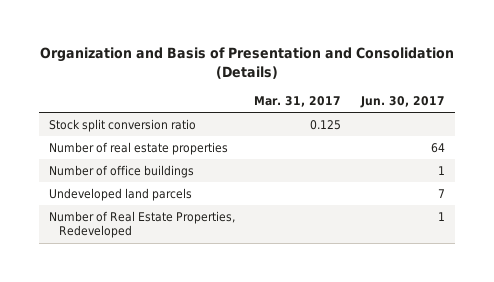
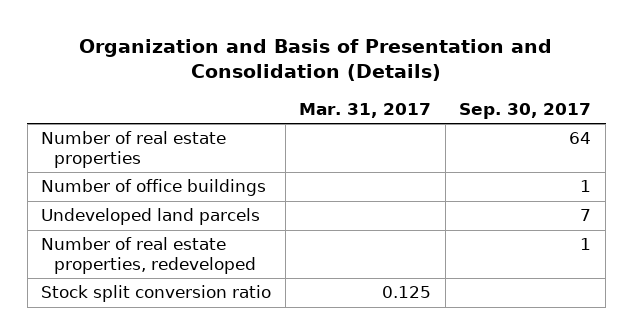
[359,95,445,108] Jun. 30, 2017 -> none
none -> [459,102,592,119] Sep. 30, 2017
[48,211,235,239] Number of Real Estate Properties, Redeveloped -> [41,237,257,274] Number of real estate properties, redeveloped
[48,119,196,133] Stock split conversion ratio -> [41,285,272,303] Stock split conversion ratio

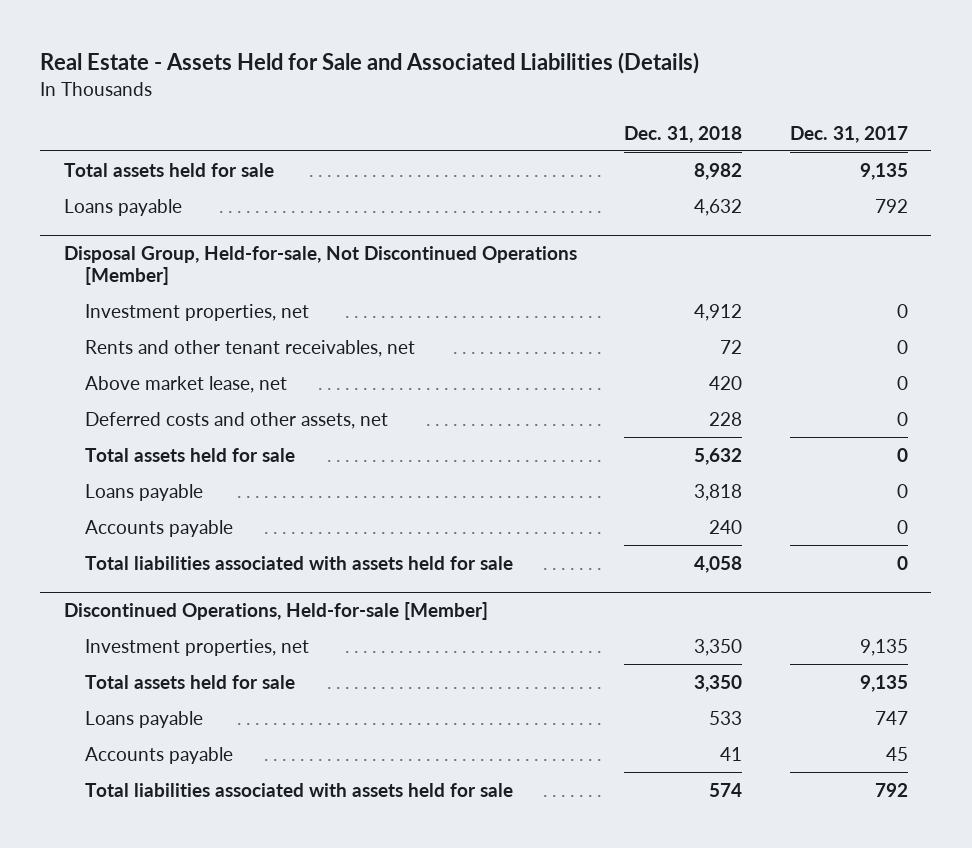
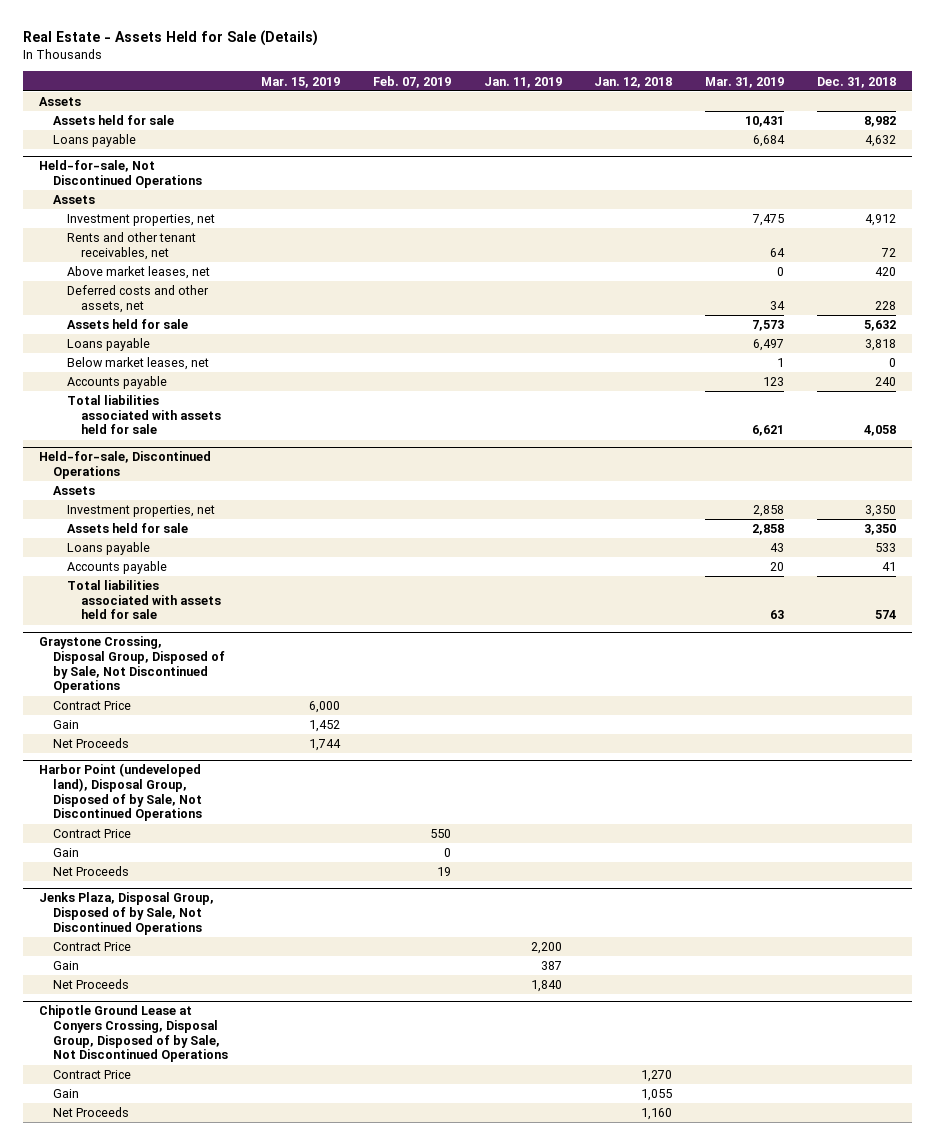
[40,51,700,74] Real Estate - Assets Held for Sale and Associated Liabilities (Details) -> [23,30,319,47] Real Estate - Assets Held for Sale (Details)
[789,125,908,143] Dec. 31, 2017 -> none
none -> [261,76,341,88] Mar. 15, 2019
none -> [372,75,451,88] Feb. 07, 2019
none -> [483,76,562,88] Jan. 11, 2019
none -> [594,76,673,88] Jan. 12, 2018
none -> [705,76,785,88] Mar. 31, 2019
none -> [39,97,82,107] Assets
[63,162,274,177] Total assets held for sale -> [53,115,175,126] Assets held for sale
[63,246,577,286] Disposal Group, Held-for-sale, Not Discontinued Operations [Member] -> [39,160,203,189] Held-for-sale, Not Discontinued Operations
none -> [53,195,96,205] Assets
[85,375,288,393] Above market lease, net -> [67,266,211,280] Above market leases, net
[85,447,296,462] Total assets held for sale -> [67,319,189,330] Assets held for sale
none -> [67,357,210,371] Below market leases, net
[63,602,488,621] Discontinued Operations, Held-for-sale [Member] -> [39,451,212,480] Held-for-sale, Discontinued Operations
none -> [53,486,96,496] Assets
[85,674,296,689] Total assets held for sale -> [67,523,189,534] Assets held for sale
none -> [39,636,226,694] Graystone Crossing, Disposal Group, Disposed of by Sale, Not Discontinued Operations
none -> [53,701,132,711] Contract Price
none -> [53,720,80,730] Gain
none -> [53,738,130,749] Net Proceeds
none -> [39,763,203,822] Harbor Point (undeveloped land), Disposal Group, Disposed of by Sale, Not Discontinued Operations
none -> [53,829,132,839] Contract Price
none -> [53,848,80,858] Gain
none -> [53,866,130,877] Net Proceeds
none -> [39,892,215,935] Jenks Plaza, Disposal Group, Disposed of by Sale, Not Discontinued Operations
none -> [53,942,132,952] Contract Price
none -> [53,961,80,971] Gain
none -> [53,979,130,990] Net Proceeds
none -> [39,1005,229,1063] Chipotle Ground Lease at Conyers Crossing, Disposal Group, Disposed of by Sale, Not Discontinued Operations
none -> [53,1070,132,1080] Contract Price
none -> [53,1089,80,1099] Gain
none -> [53,1107,130,1118] Net Proceeds

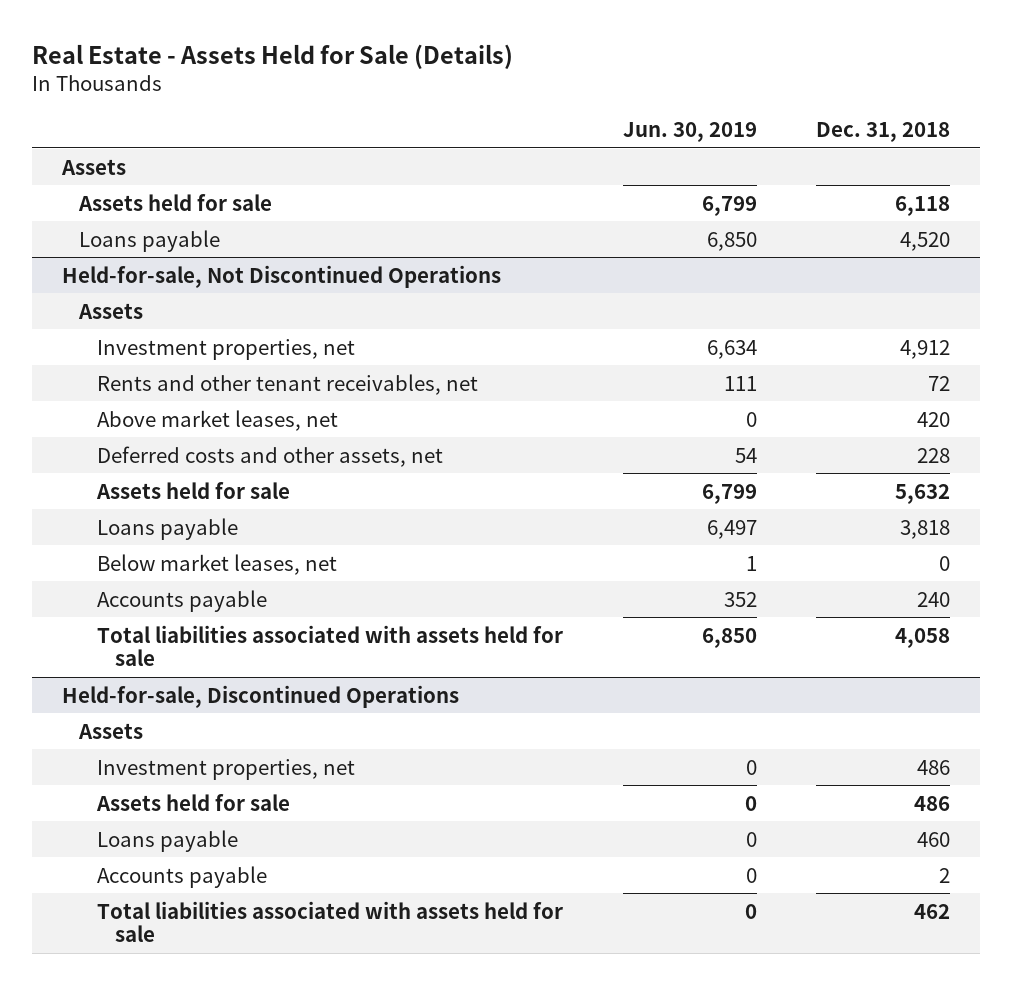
[261,76,341,88] Mar. 15, 2019 -> none
[372,75,451,88] Feb. 07, 2019 -> none
[483,76,562,88] Jan. 11, 2019 -> none
[594,76,673,88] Jan. 12, 2018 -> none
[705,76,785,88] Mar. 31, 2019 -> none
none -> [622,122,757,143] Jun. 30, 2019
[863,116,896,128] 8,982 -> [895,195,951,216] 6,118
[864,135,896,148] 4,632 -> [900,231,951,251] 4,520
[39,636,226,694] Graystone Crossing, Disposal Group, Disposed of by Sale, Not Discontinued Operations -> none
[53,701,132,711] Contract Price -> none
[53,720,80,730] Gain -> none
[53,738,130,749] Net Proceeds -> none
[39,763,203,822] Harbor Point (undeveloped land), Disposal Group, Disposed of by Sale, Not Discontinued Operations -> none
[53,829,132,839] Contract Price -> none
[53,848,80,858] Gain -> none
[53,866,130,877] Net Proceeds -> none
[39,892,215,935] Jenks Plaza, Disposal Group, Disposed of by Sale, Not Discontinued Operations -> none
[53,942,132,952] Contract Price -> none
[53,961,80,971] Gain -> none
[53,979,130,990] Net Proceeds -> none
[39,1005,229,1063] Chipotle Ground Lease at Conyers Crossing, Disposal Group, Disposed of by Sale, Not Discontinued Operations -> none
[53,1070,132,1080] Contract Price -> none
[53,1089,80,1099] Gain -> none
[53,1107,130,1118] Net Proceeds -> none
[864,505,896,518] 3,350 -> [917,759,951,775] 486
[863,524,896,536] 3,350 -> [914,795,951,811] 486
[874,543,896,553] 533 -> [917,831,951,847] 460
[881,562,896,572] 41 -> [939,867,951,883] 2
[874,610,896,620] 574 -> [914,903,951,919] 462

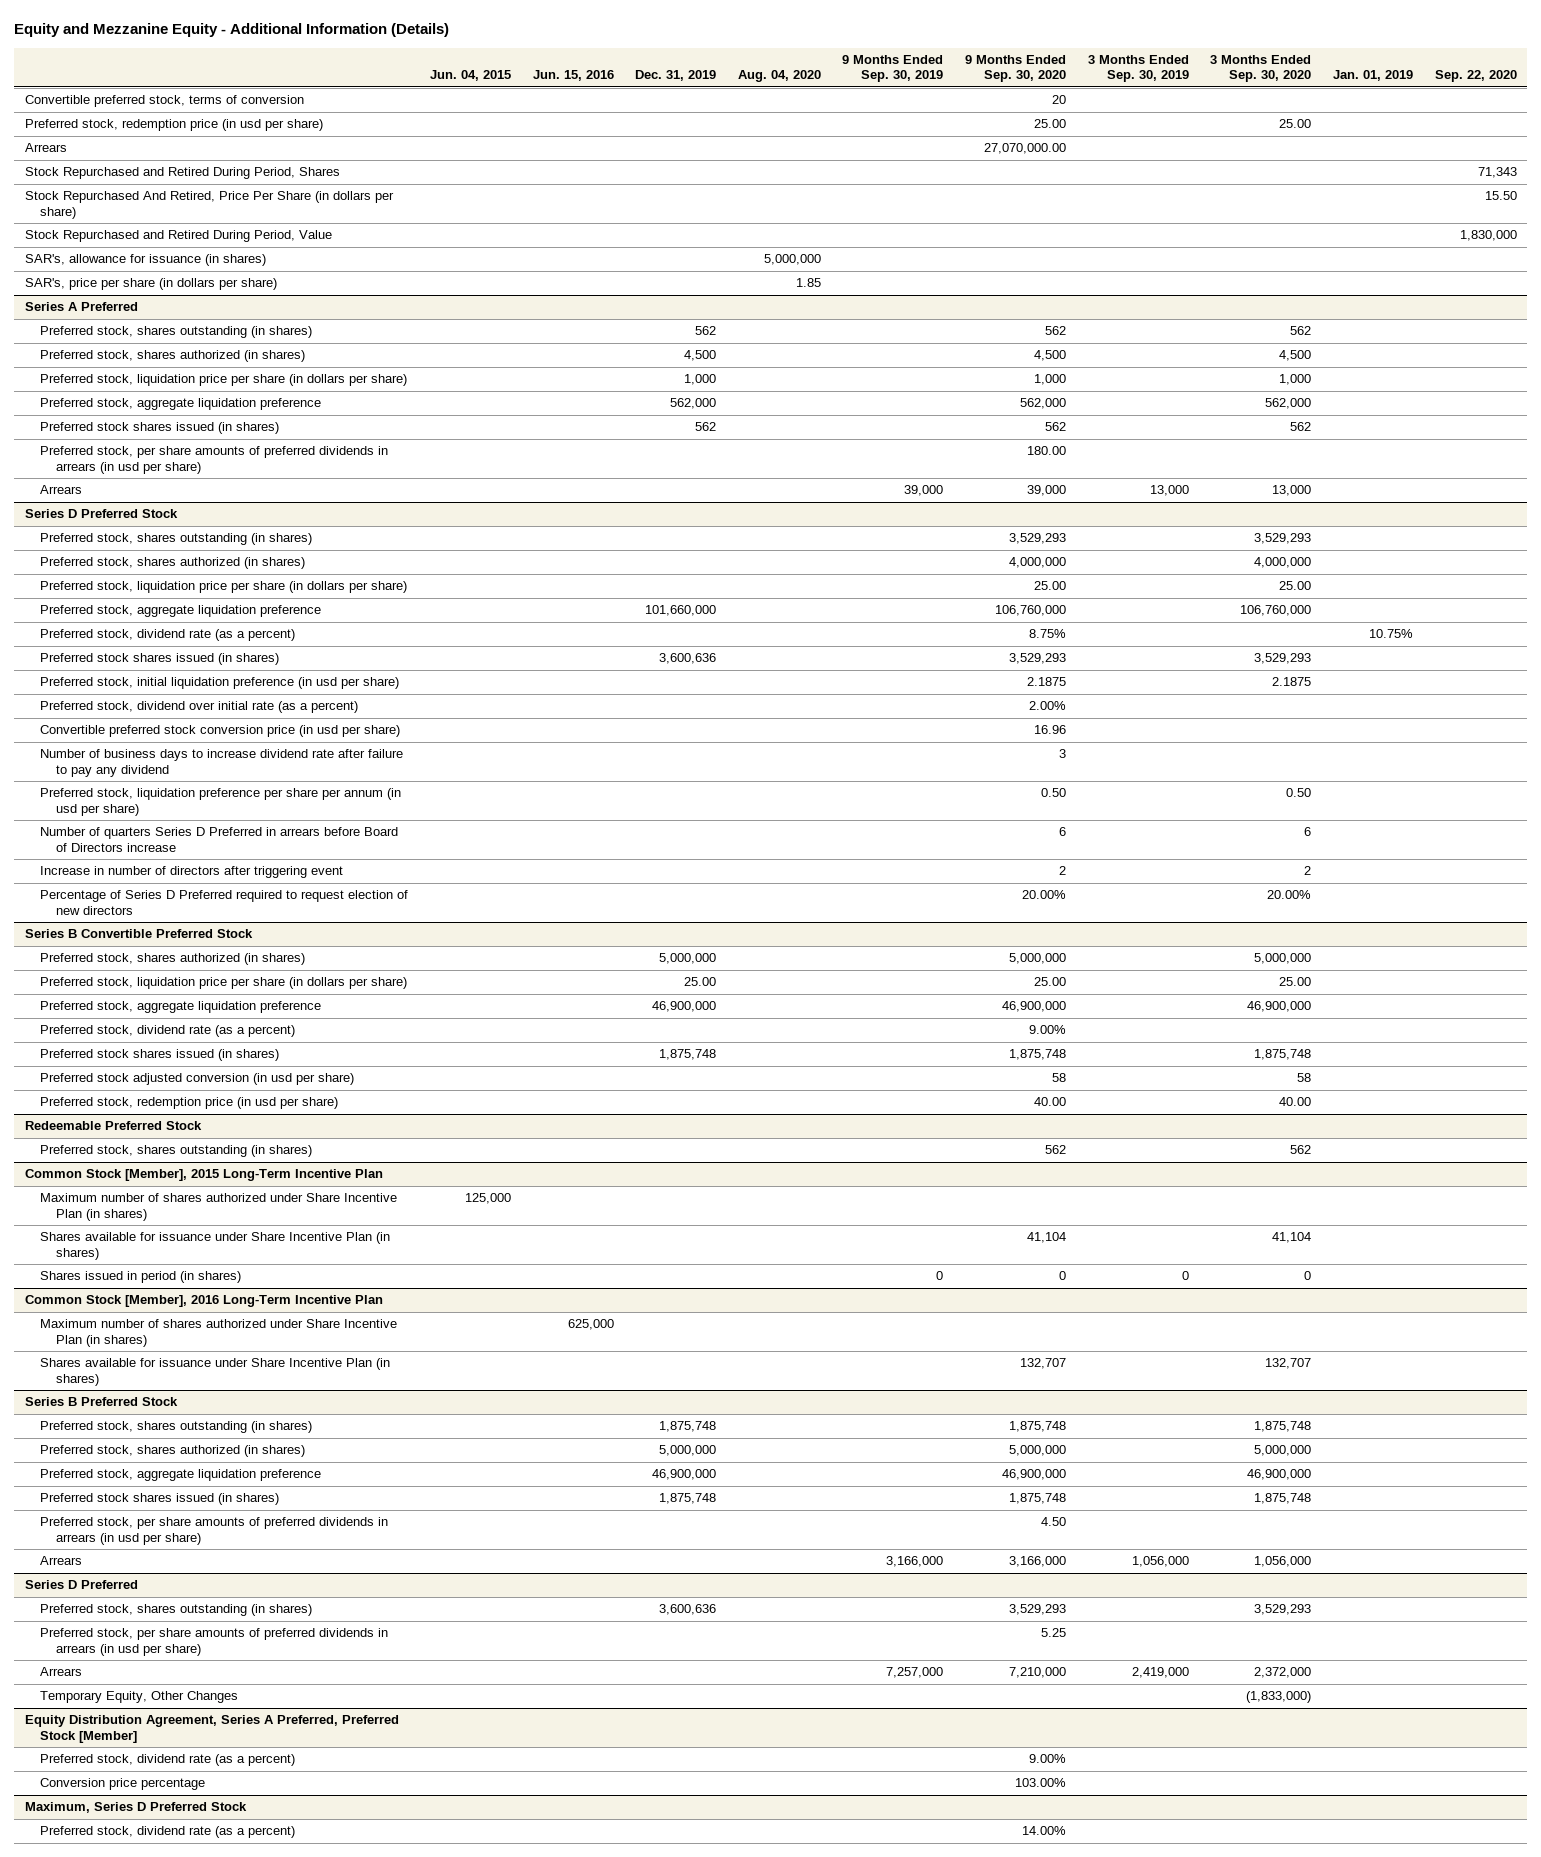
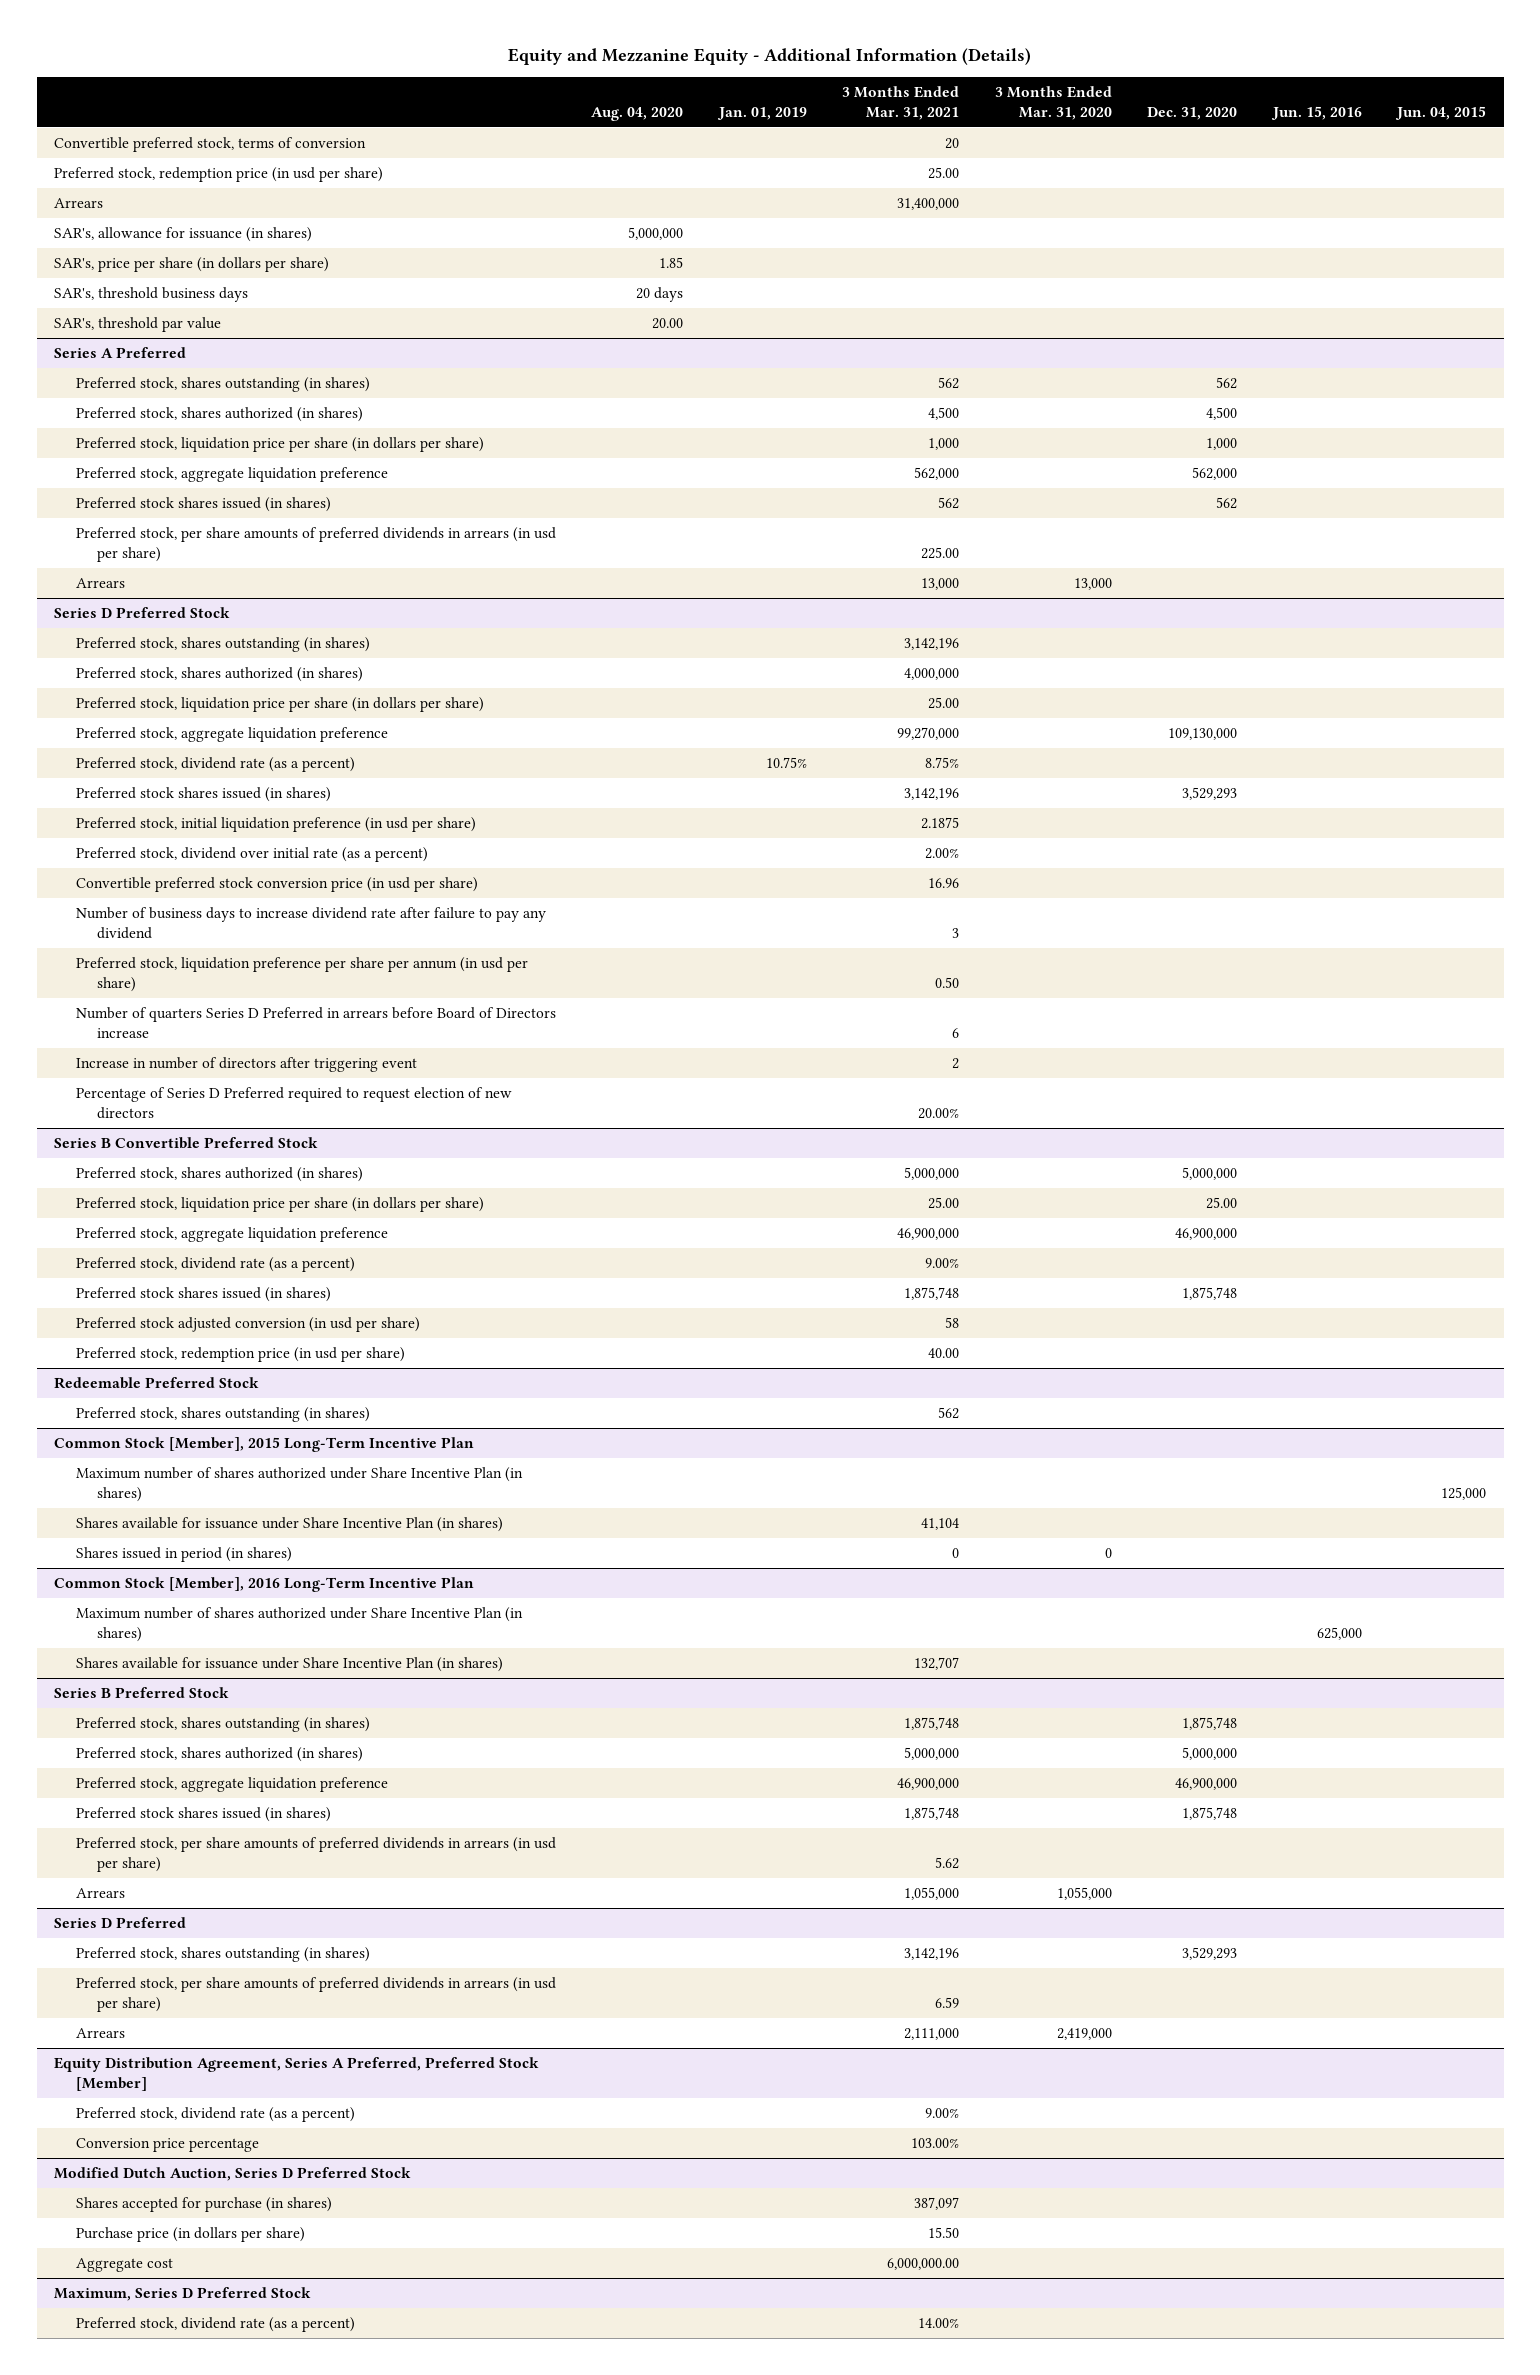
[635,70,717,82] Dec. 31, 2019 -> none
[842,54,944,83] 9 Months Ended Sep. 30, 2019 -> none
[965,54,1067,83] 9 Months Ended Sep. 30, 2020 -> none
[1087,54,1189,83] 3 Months Ended Sep. 30, 2019 -> none
[1210,54,1312,83] 3 Months Ended Sep. 30, 2020 -> none
[1434,70,1517,83] Sep. 22, 2020 -> none
none -> [842,85,960,121] 3 Months Ended Mar. 31, 2021
none -> [994,85,1112,121] 3 Months Ended Mar. 31, 2020
none -> [1147,107,1238,121] Dec. 31, 2020
[24,167,340,180] Stock Repurchased and Retired During Period, Shares -> none
[24,191,394,219] Stock Repurchased And Retired, Price Per Share (in dollars per share) -> none
[24,230,332,243] Stock Repurchased and Retired During Period, Value -> none
none -> [54,287,249,303] SAR's, threshold business days
none -> [54,317,222,333] SAR's, threshold par value
[40,1691,239,1704] Temporary Equity, Other Changes -> none
none -> [54,2167,412,2182] Modified Dutch Auction, Series D Preferred Stock
none -> [75,2197,332,2213] Shares accepted for purchase (in shares)
none -> [75,2227,305,2243] Purchase price (in dollars per share)
none -> [75,2258,173,2273] Aggregate cost

